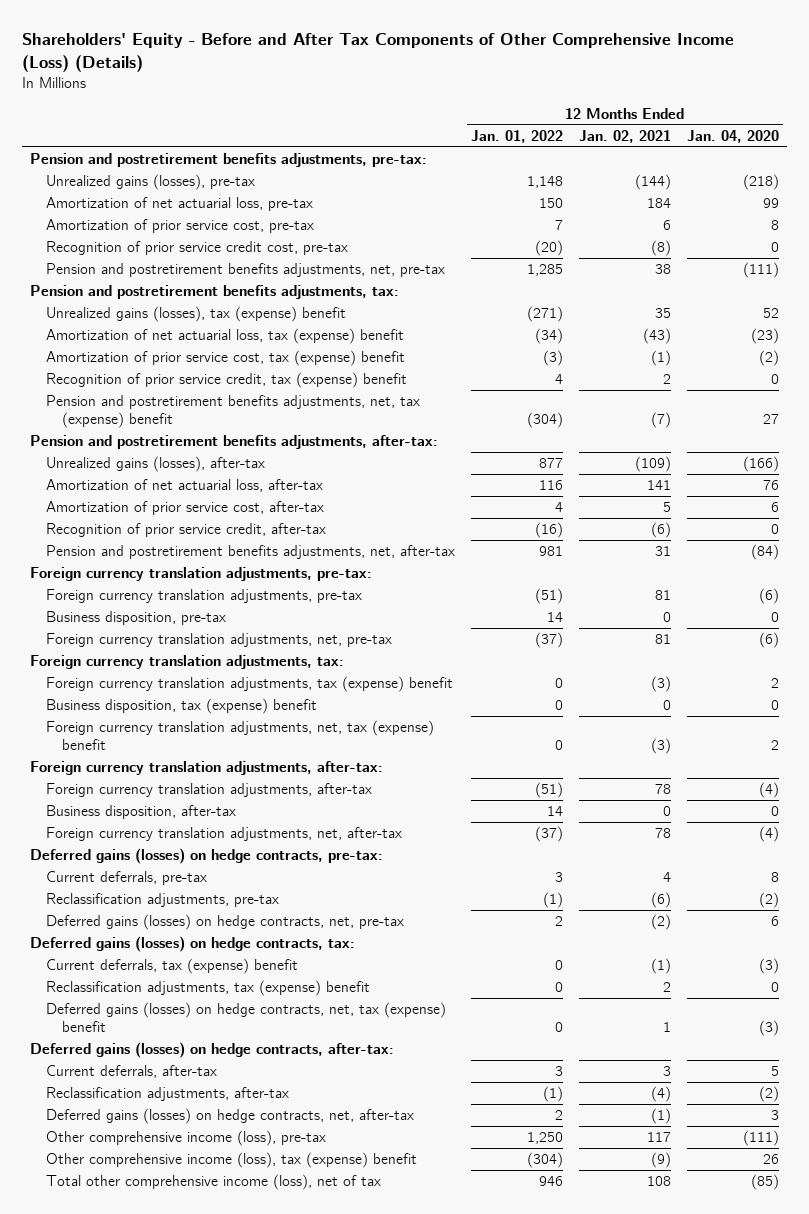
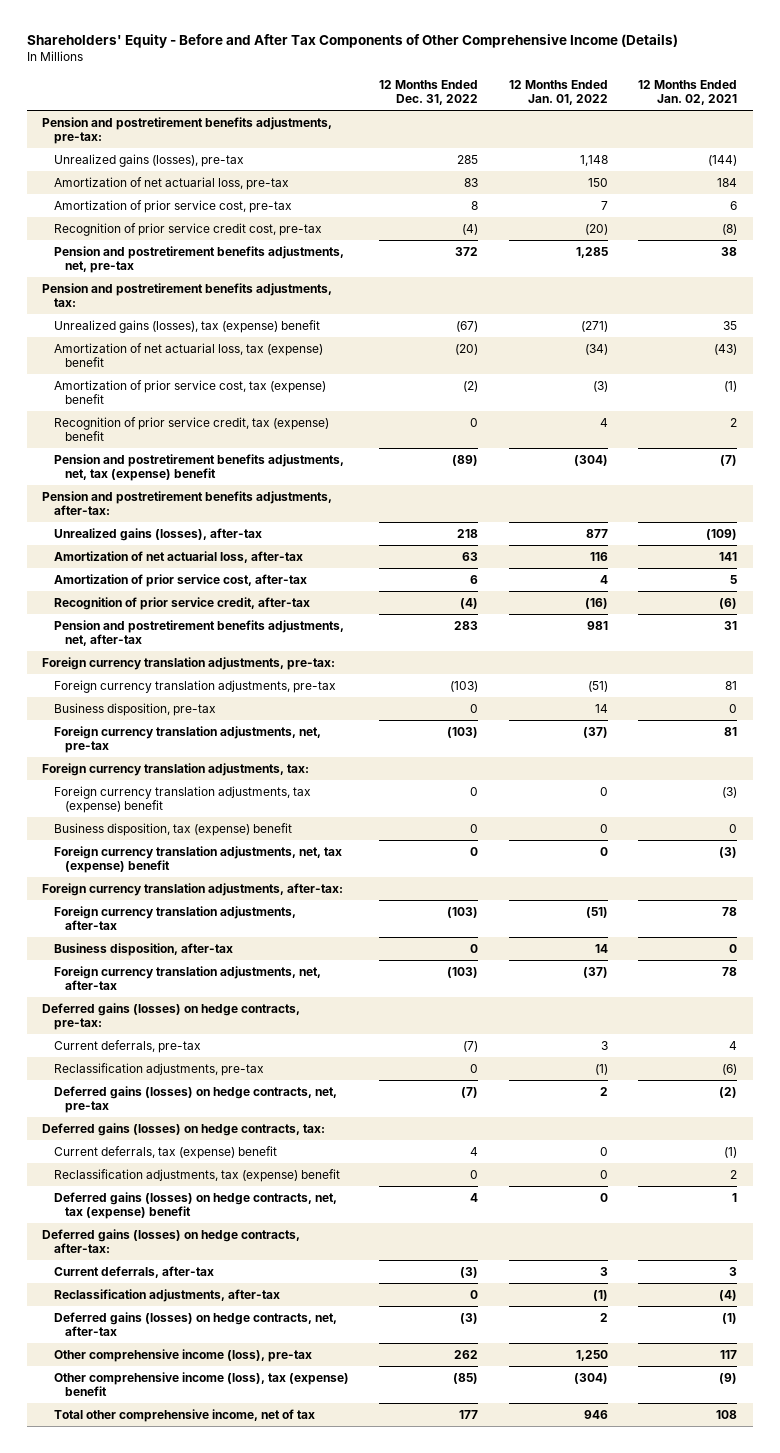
[22,33,735,73] Shareholders' Equity - Before and After Tax Components of Other Comprehensive Income (Loss) (Details) -> [27,34,679,49] Shareholders' Equity - Before and After Tax Components of Other Comprehensive Income (Details)
[686,129,779,143] Jan. 04, 2020 -> none
none -> [379,79,479,106] 12 Months Ended Dec. 31, 2022
[46,1174,382,1191] Total other comprehensive income (loss), net of tax -> [53,1408,315,1422] Total other comprehensive income, net of tax

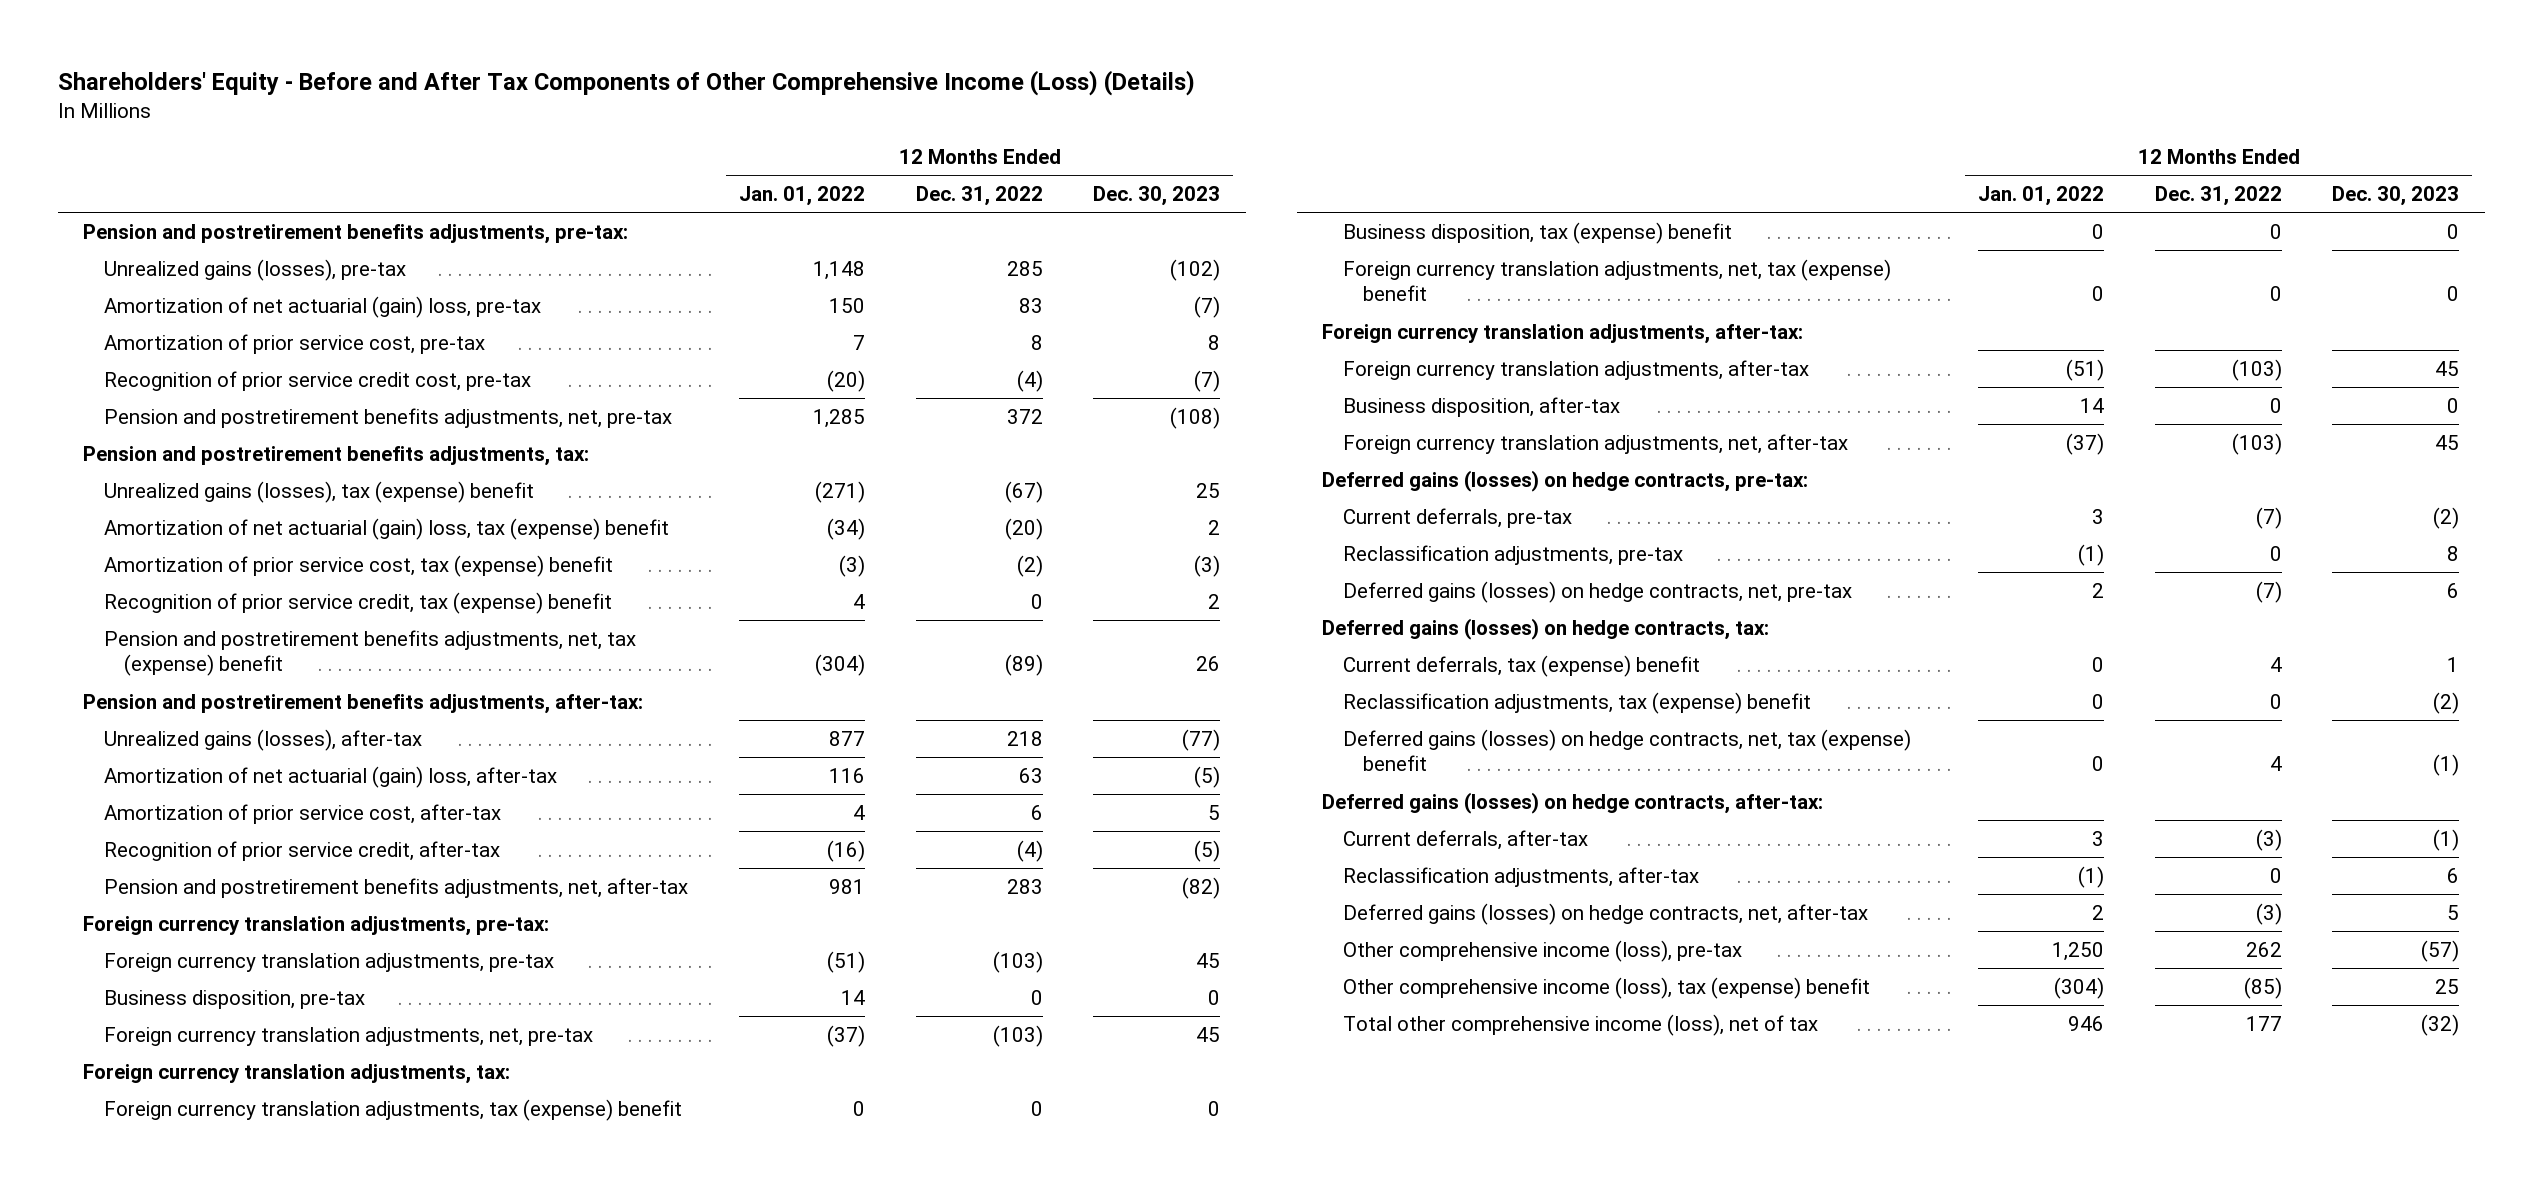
[27,34,679,49] Shareholders' Equity - Before and After Tax Components of Other Comprehensive Income (Details) -> [58,69,1196,96] Shareholders' Equity - Before and After Tax Components of Other Comprehensive Income (Loss) (Details)
[638,79,738,106] 12 Months Ended Jan. 02, 2021 -> none
none -> [1093,185,1221,206] Dec. 30, 2023
[53,176,289,190] Amortization of net actuarial loss, pre-tax -> [103,295,541,318] Amortization of net actuarial (gain) loss, pre-tax
[53,342,323,368] Amortization of net actuarial loss, tax (expense) benefit -> [103,517,669,540] Amortization of net actuarial (gain) loss, tax (expense) benefit
[53,550,303,563] Amortization of net actuarial loss, after-tax -> [103,765,557,788] Amortization of net actuarial (gain) loss, after-tax
[53,1408,315,1422] Total other comprehensive income, net of tax -> [1342,1013,1818,1036] Total other comprehensive income (loss), net of tax

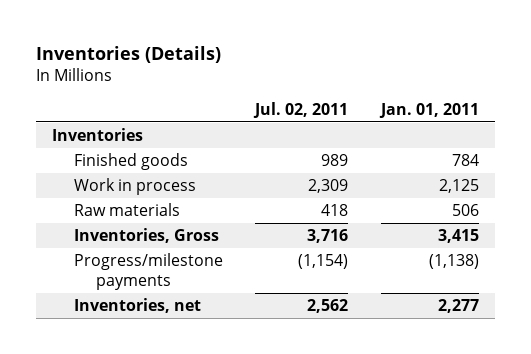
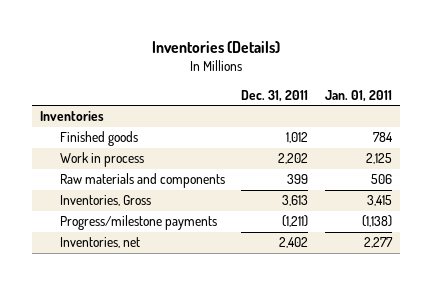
[253,101,349,118] Jul. 02, 2011 -> none
none -> [241,89,309,102] Dec. 31, 2011
[74,202,181,216] Raw materials -> [59,173,225,189] Raw materials and components

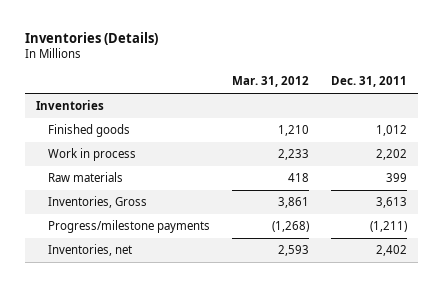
[324,89,392,102] Jan. 01, 2011 -> none
none -> [231,76,309,88] Mar. 31, 2012
[59,173,225,189] Raw materials and components -> [47,171,123,182] Raw materials

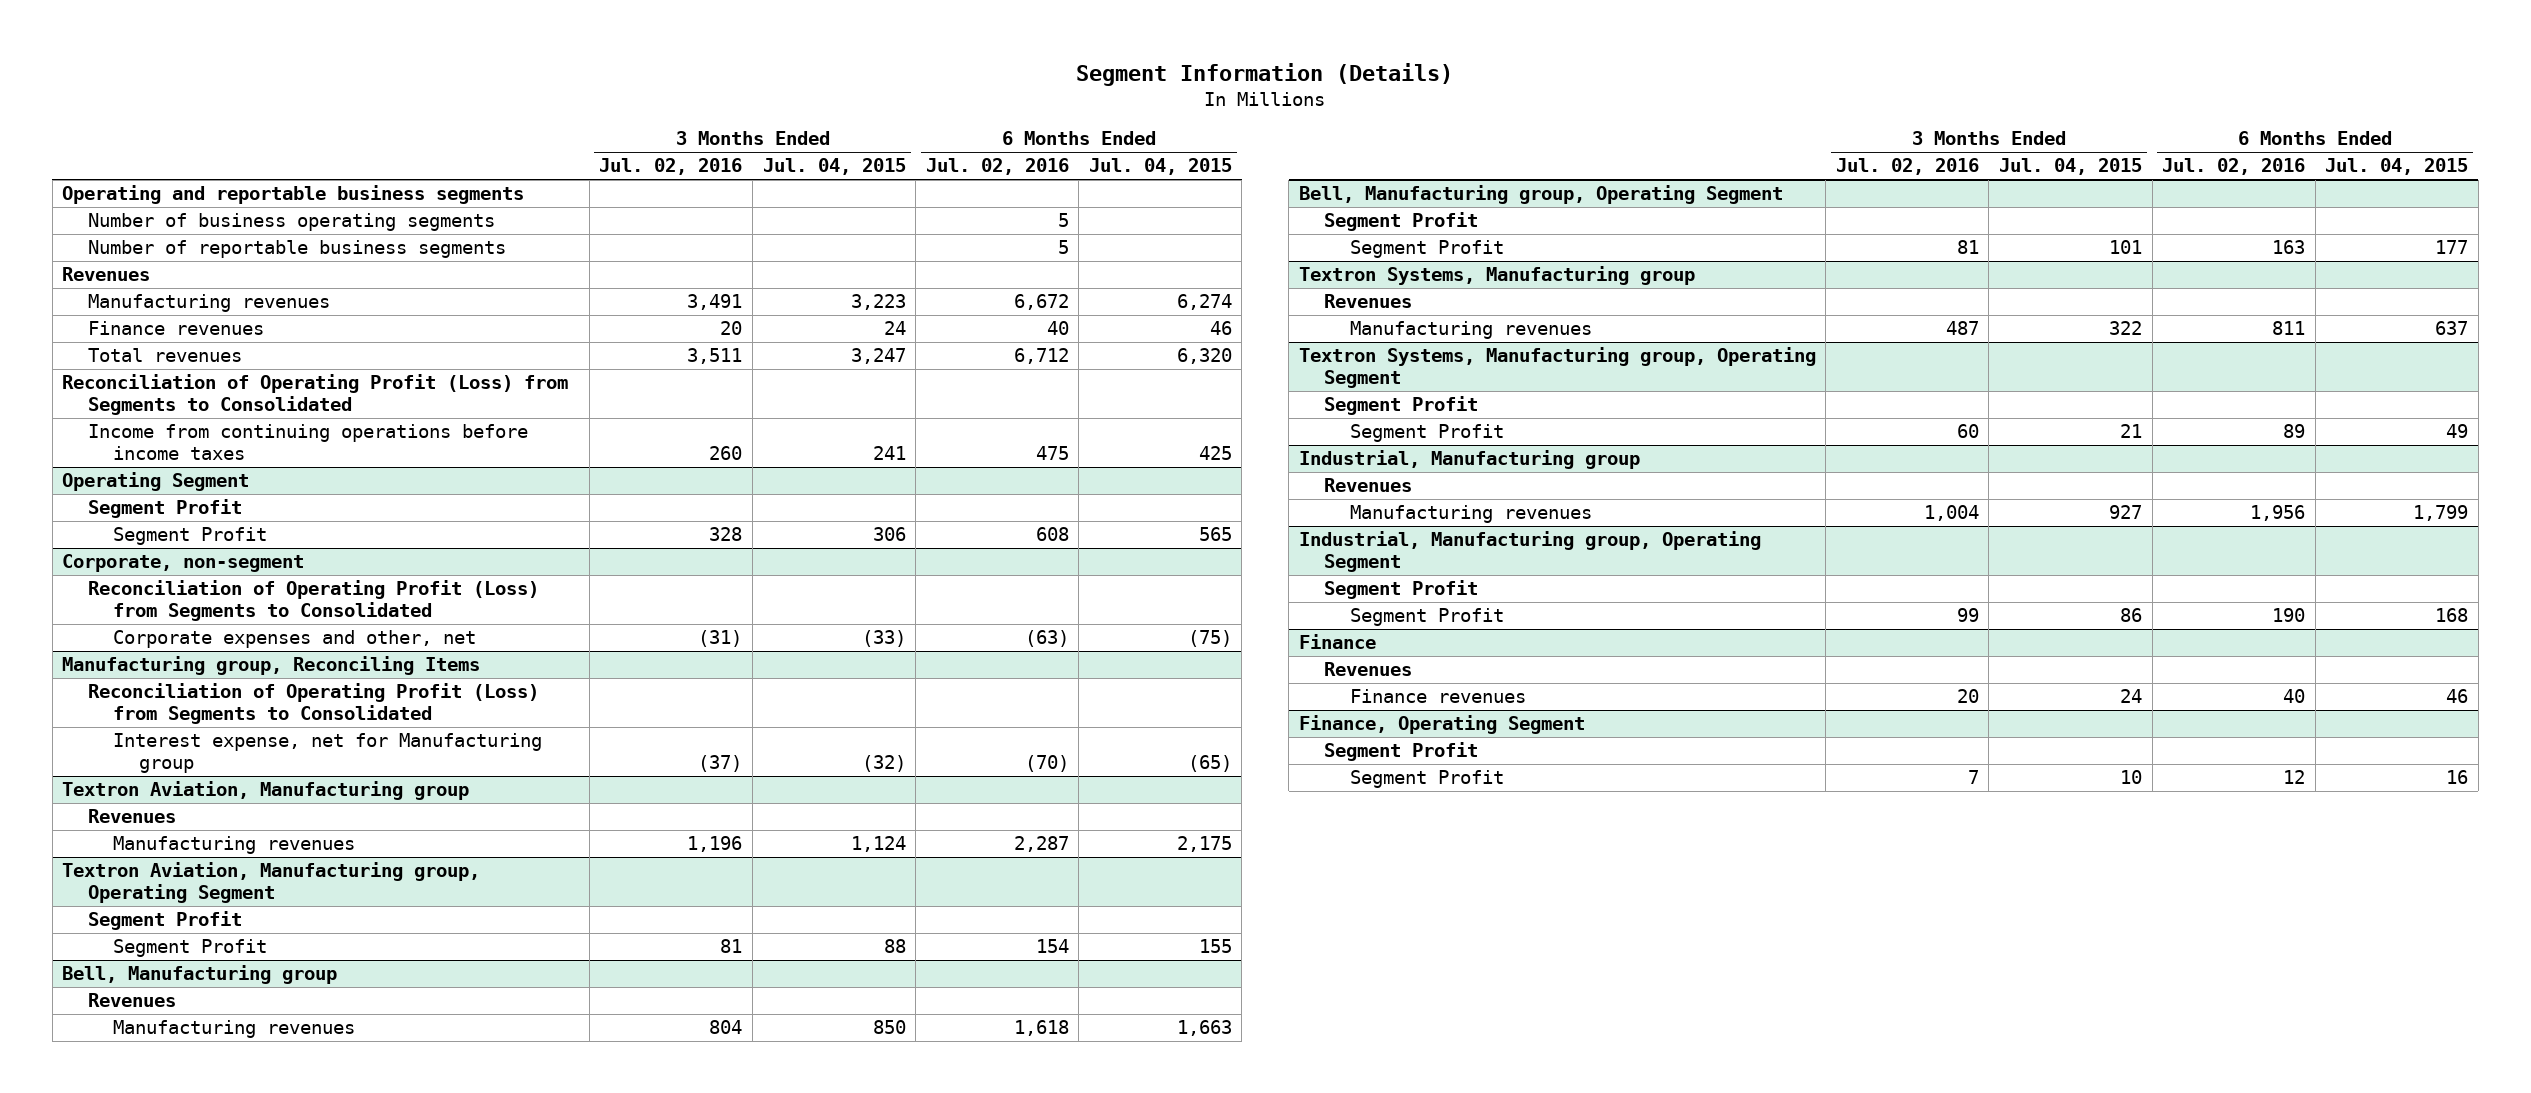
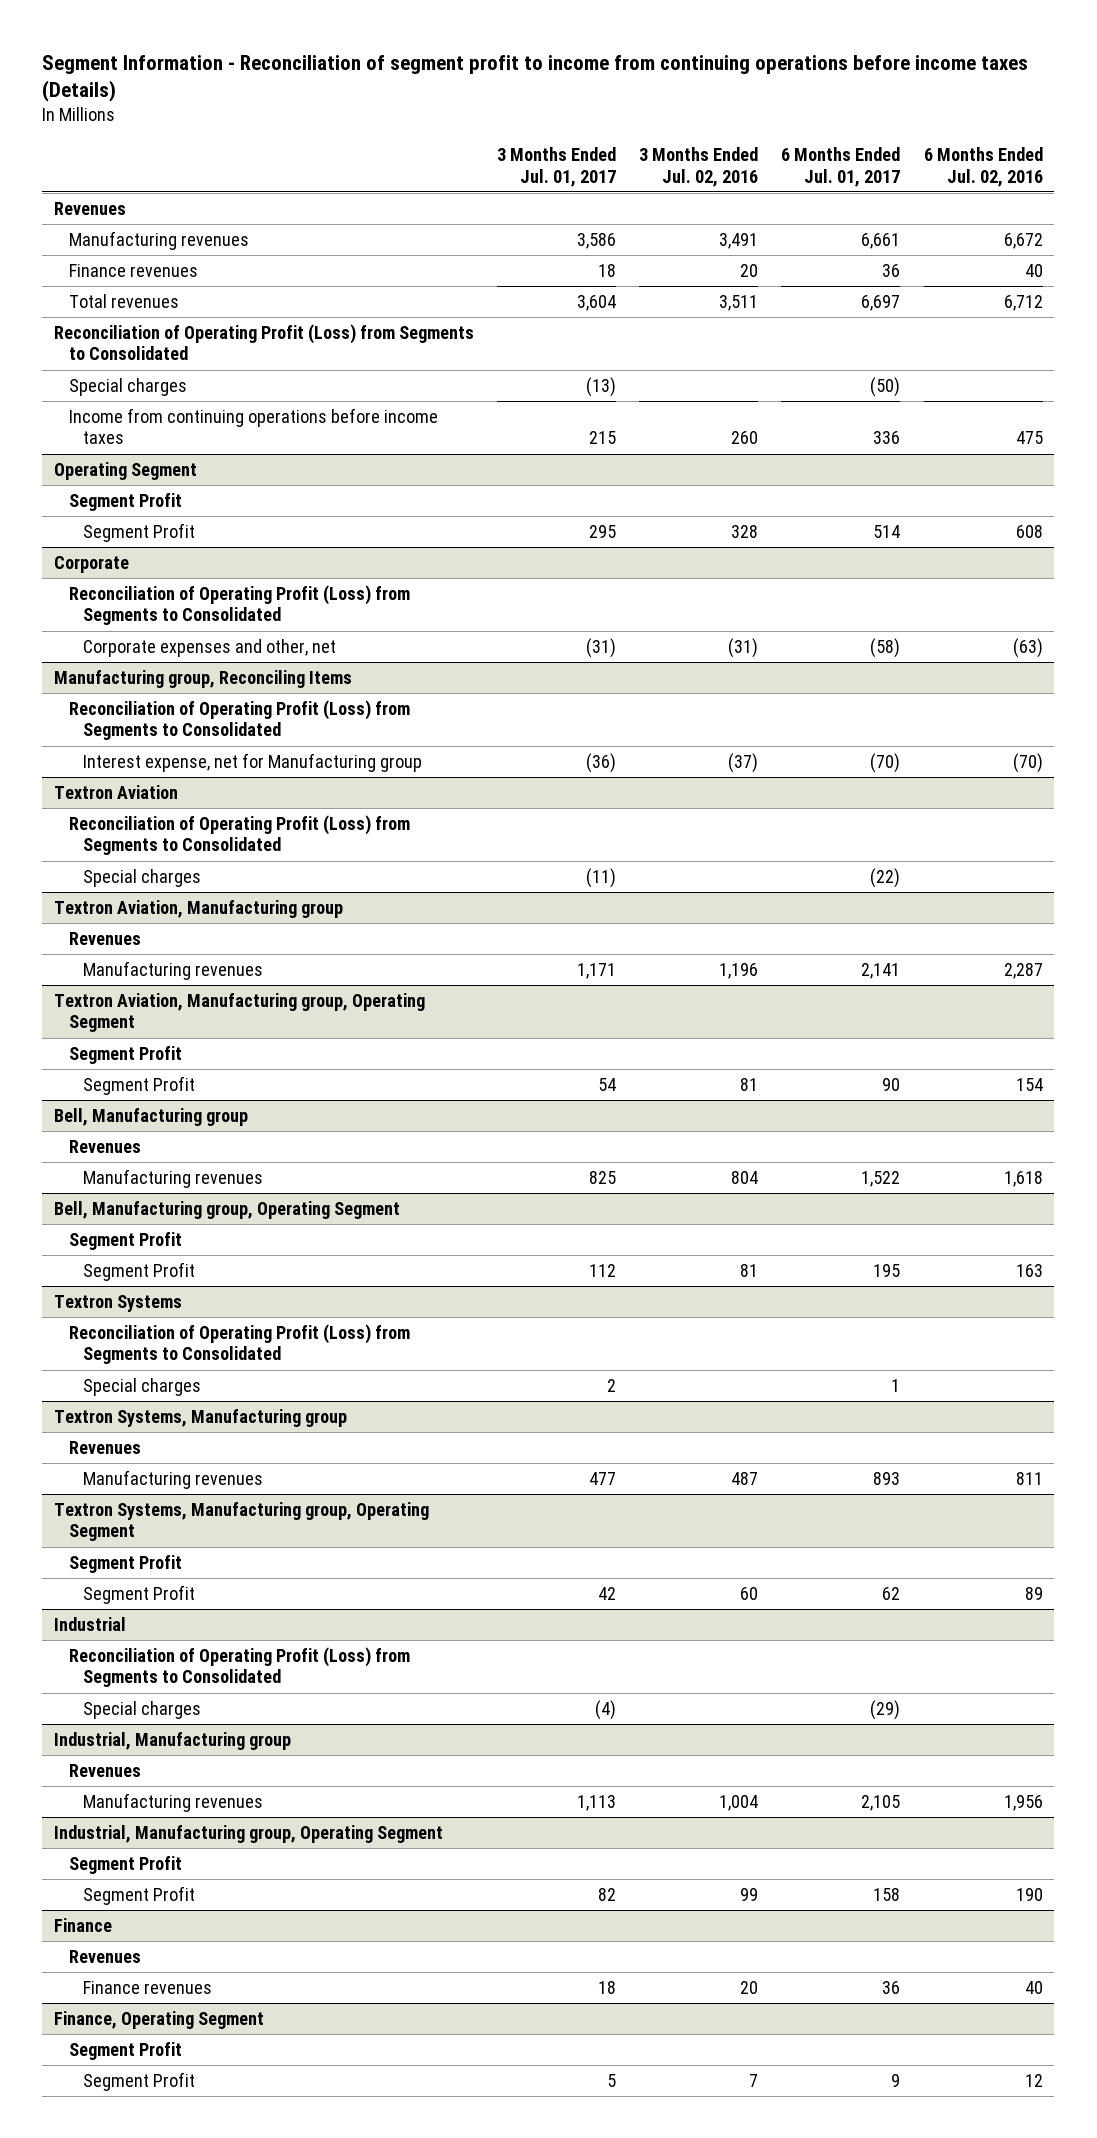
[1076,63,1454,87] Segment Information (Details) -> [42,54,1029,103] Segment Information - Reconciliation of segment profit to income from continuing operations before income taxes (Details)
[762,158,906,176] Jul. 04, 2015 -> none
[1088,158,1232,176] Jul. 04, 2015 -> none
none -> [497,147,617,187] 3 Months Ended Jul. 01, 2017
none -> [781,147,901,187] 6 Months Ended Jul. 01, 2017
[62,185,525,205] Operating and reportable business segments -> none
[87,213,495,232] Number of business operating segments -> none
[87,240,506,259] Number of reportable business segments -> none
none -> [68,377,187,396] Special charges
[62,554,305,573] Corporate, non-segment -> [53,555,129,573] Corporate
none -> [53,784,178,799] Textron Aviation
none -> [68,814,410,856] Reconciliation of Operating Profit (Loss) from Segments to Consolidated
none -> [83,868,202,887] Special charges
none -> [53,1294,182,1312] Textron Systems
none -> [68,1323,410,1365] Reconciliation of Operating Profit (Loss) from Segments to Consolidated
none -> [83,1377,202,1396] Special charges
none -> [53,1616,126,1631] Industrial
none -> [68,1646,410,1688] Reconciliation of Operating Profit (Loss) from Segments to Consolidated
none -> [83,1700,202,1719] Special charges

